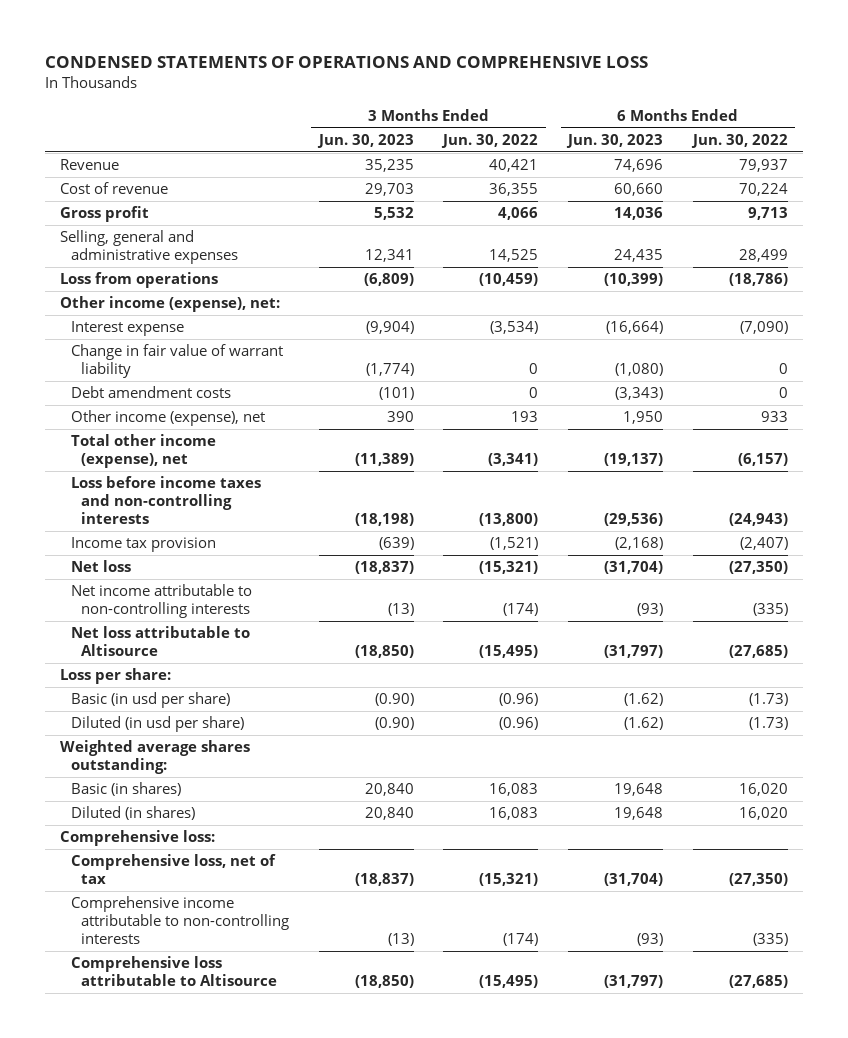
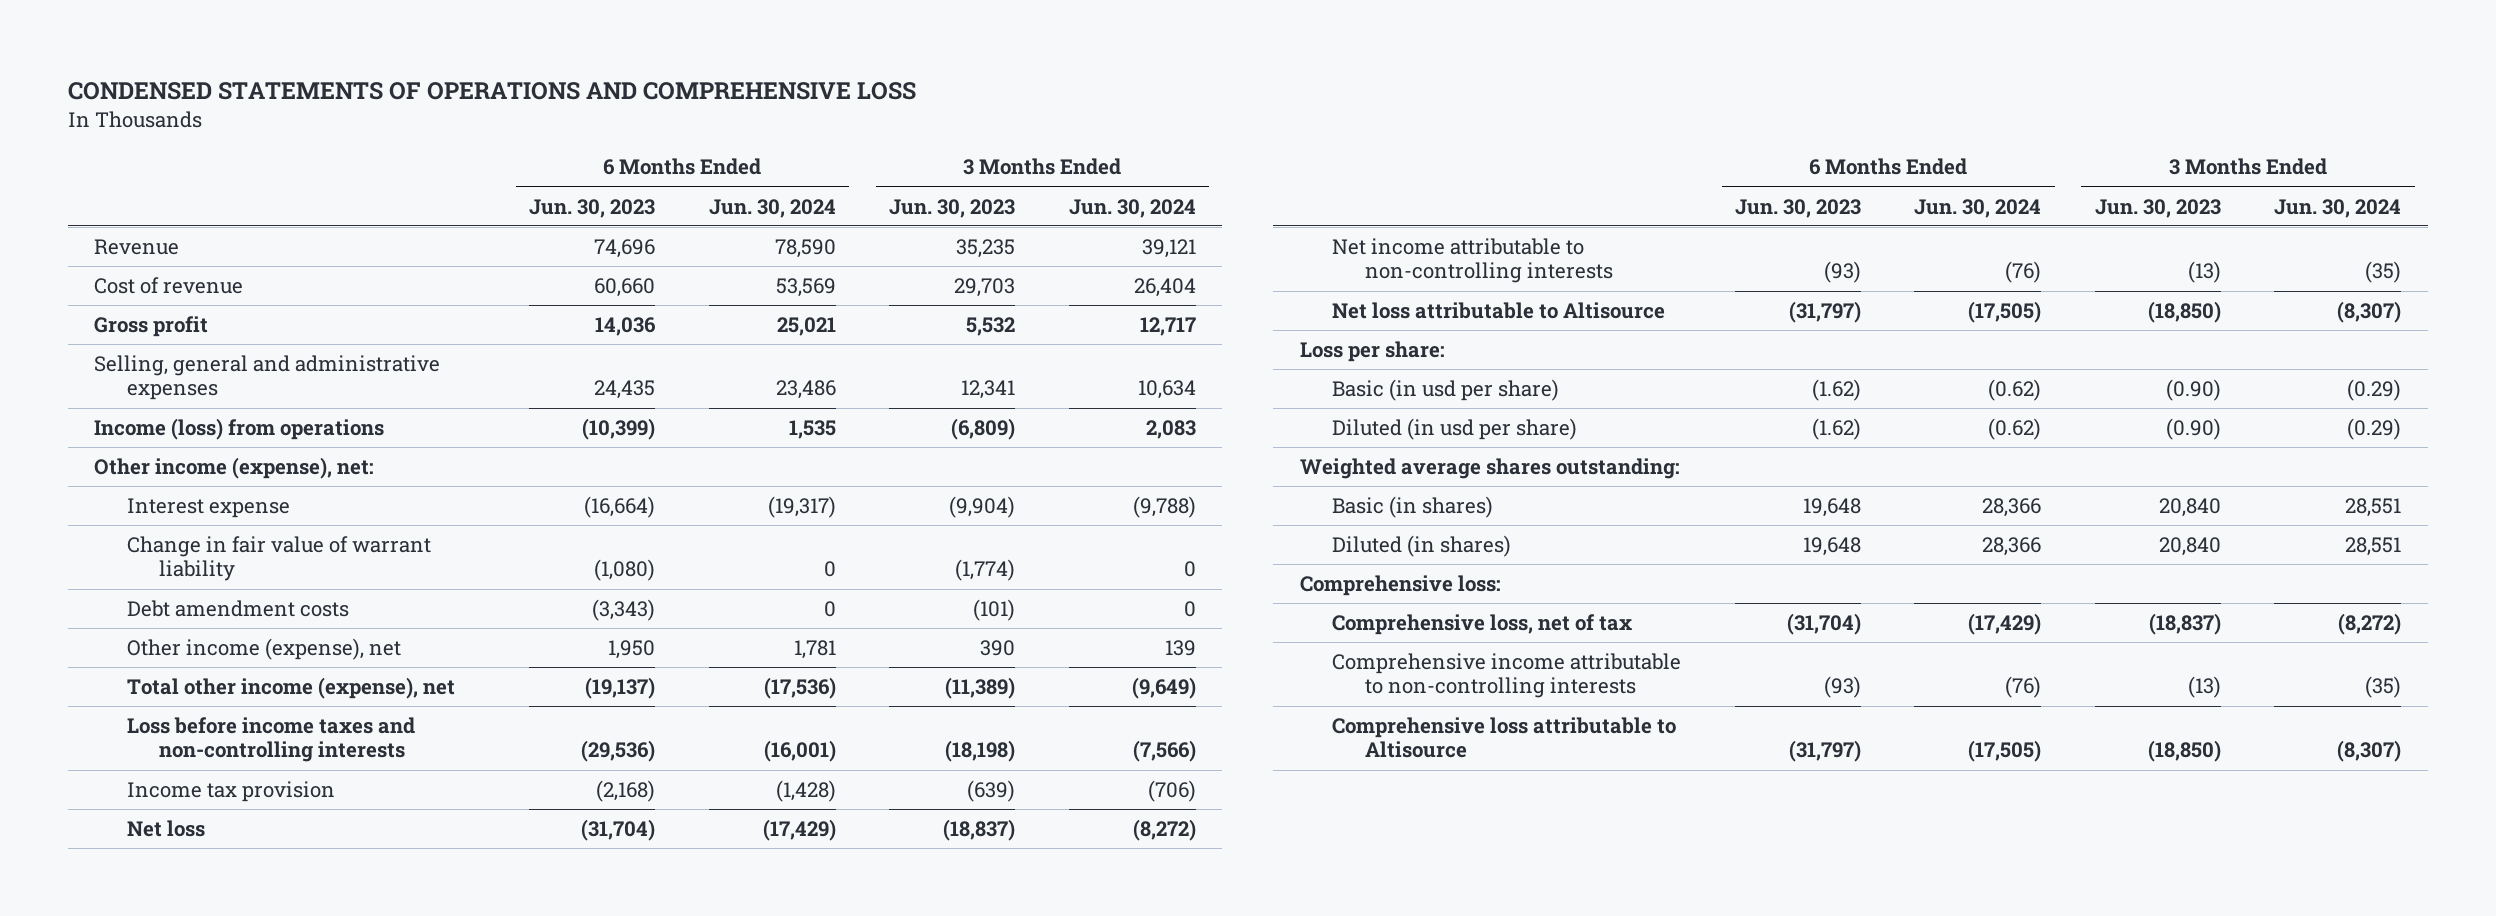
[441,133,539,148] Jun. 30, 2022 -> none
[690,133,788,148] Jun. 30, 2022 -> none
none -> [708,198,836,218] Jun. 30, 2024
none -> [1068,198,1196,218] Jun. 30, 2024
[60,272,219,289] Loss from operations -> [94,417,385,440] Income (loss) from operations

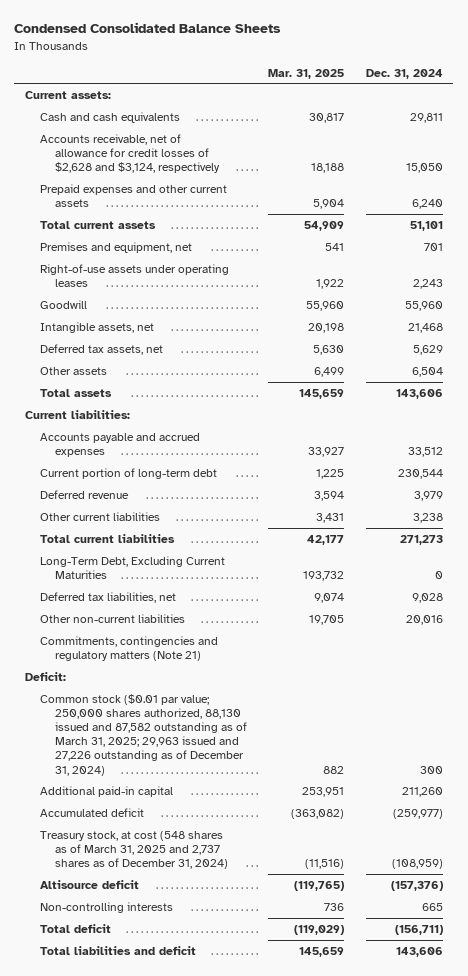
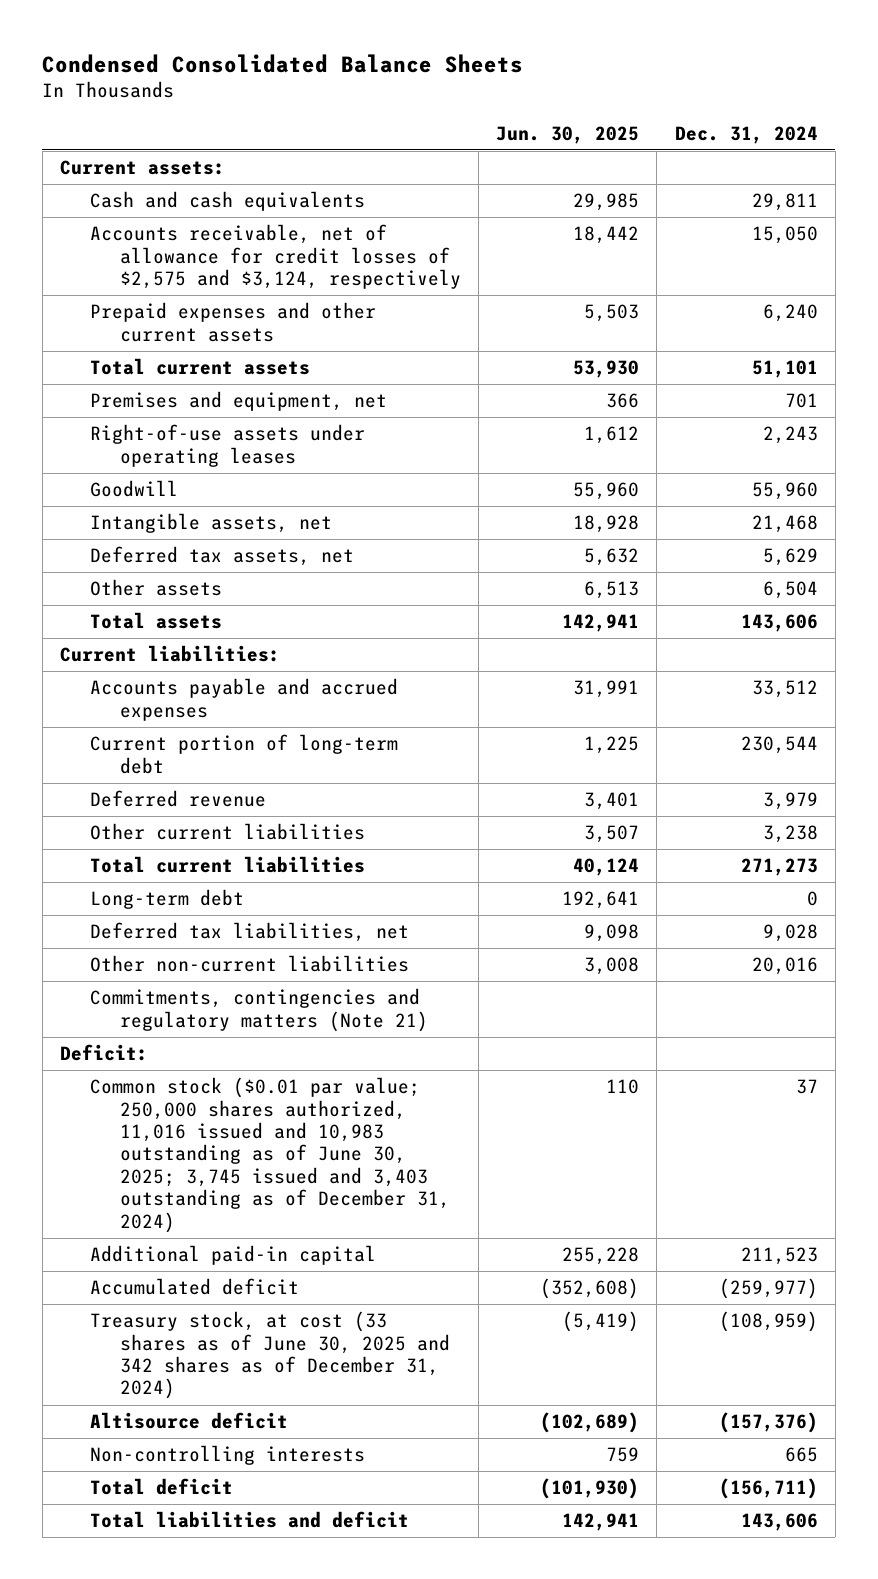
[268,68,345,79] Mar. 31, 2025 -> none
none -> [496,125,640,144] Jun. 30, 2025
[39,133,220,174] Accounts receivable, net of allowance for credit losses of $2,628 and $3,124, respectively -> [89,224,461,290] Accounts receivable, net of allowance for credit losses of $2,575 and $3,124, respectively
[39,555,225,580] Long-Term Debt, Excluding Current Maturities -> [89,889,244,910] Long-term debt
[39,693,247,776] Common stock ($0.01 par value; 250,000 shares authorized, 88,130 issued and 87,582 outstanding as of March 31, 2025; 29,963 issued and 27,226 outstanding as of December 31, 2024) -> [89,1077,450,1233] Common stock ($0.01 par value; 250,000 shares authorized, 11,016 issued and 10,983 outstanding as of June 30, 2025; 3,745 issued and 3,403 outstanding as of December 31, 2024)
[419,765,443,774] 300 -> [795,1079,818,1095] 37
[401,786,443,797] 211,260 -> [740,1247,818,1266] 211,523
[39,830,228,870] Treasury stock, at cost (548 shares as of March 31, 2025 and 2,737 shares as of December 31, 2024) -> [89,1311,450,1400] Treasury stock, at cost (33 shares as of June 30, 2025 and 342 shares as of December 31, 2024)

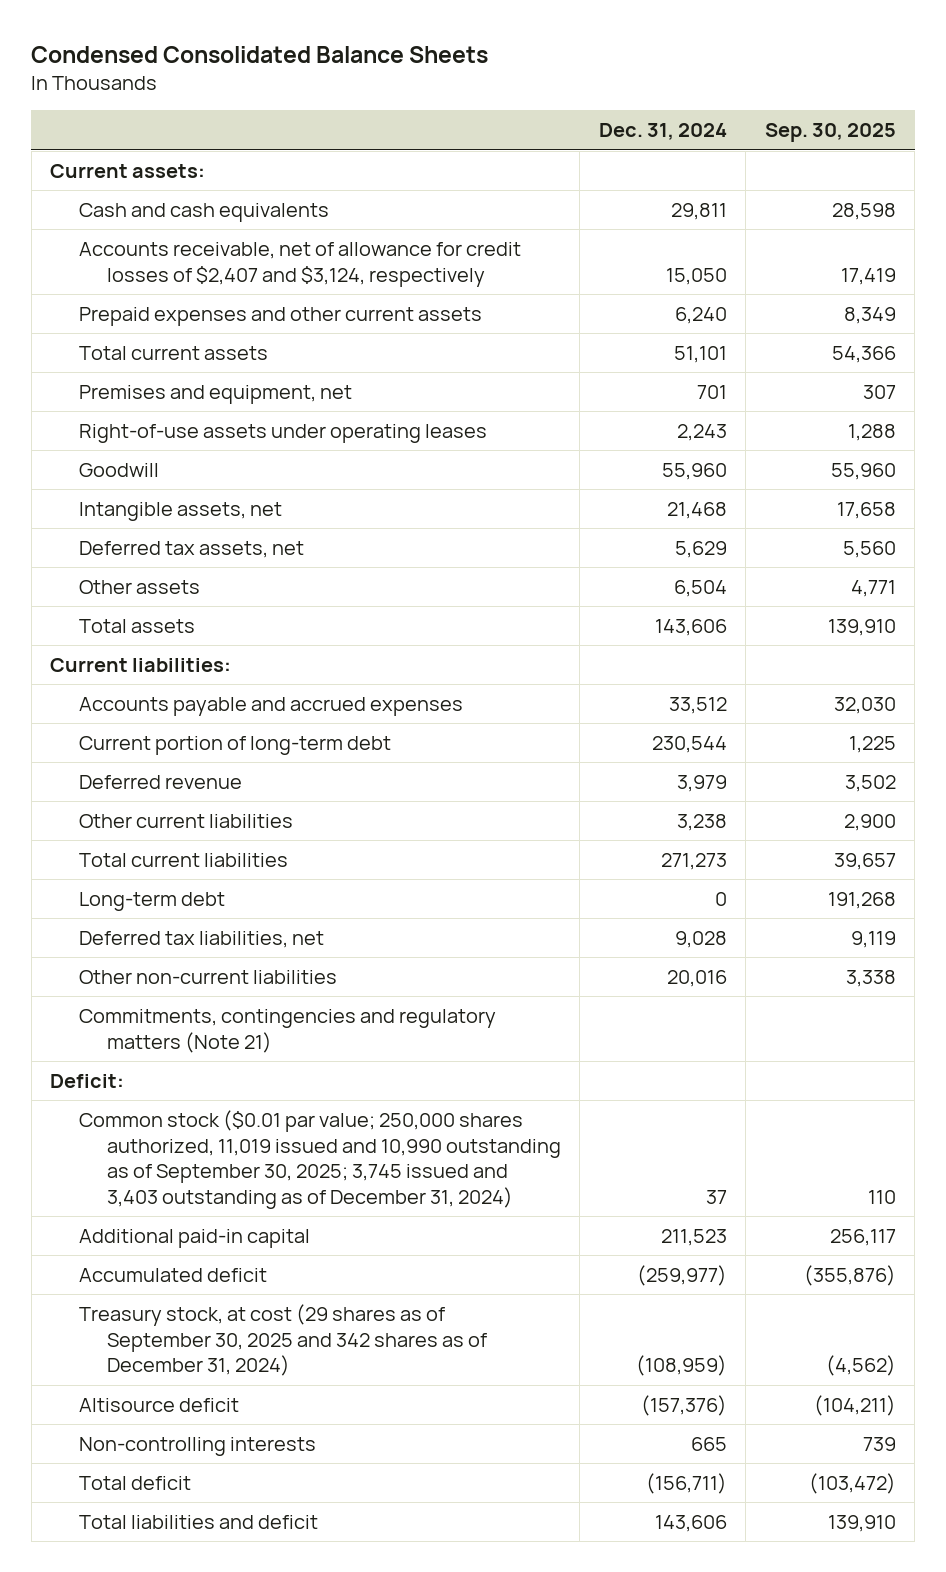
[496,125,640,144] Jun. 30, 2025 -> none
none -> [764,123,896,143] Sep. 30, 2025
[89,224,461,290] Accounts receivable, net of allowance for credit losses of $2,575 and $3,124, respectively -> [78,242,521,287] Accounts receivable, net of allowance for credit losses of $2,407 and $3,124, respectively
[89,1077,450,1233] Common stock ($0.01 par value; 250,000 shares authorized, 11,016 issued and 10,983 outstanding as of June 30, 2025; 3,745 issued and 3,403 outstanding as of December 31, 2024) -> [78,1110,561,1210] Common stock ($0.01 par value; 250,000 shares authorized, 11,019 issued and 10,990 outstanding as of September 30, 2025; 3,745 issued and 3,403 outstanding as of December 31, 2024)
[89,1311,450,1400] Treasury stock, at cost (33 shares as of June 30, 2025 and 342 shares as of December 31, 2024) -> [78,1304,487,1377] Treasury stock, at cost (29 shares as of September 30, 2025 and 342 shares as of December 31, 2024)

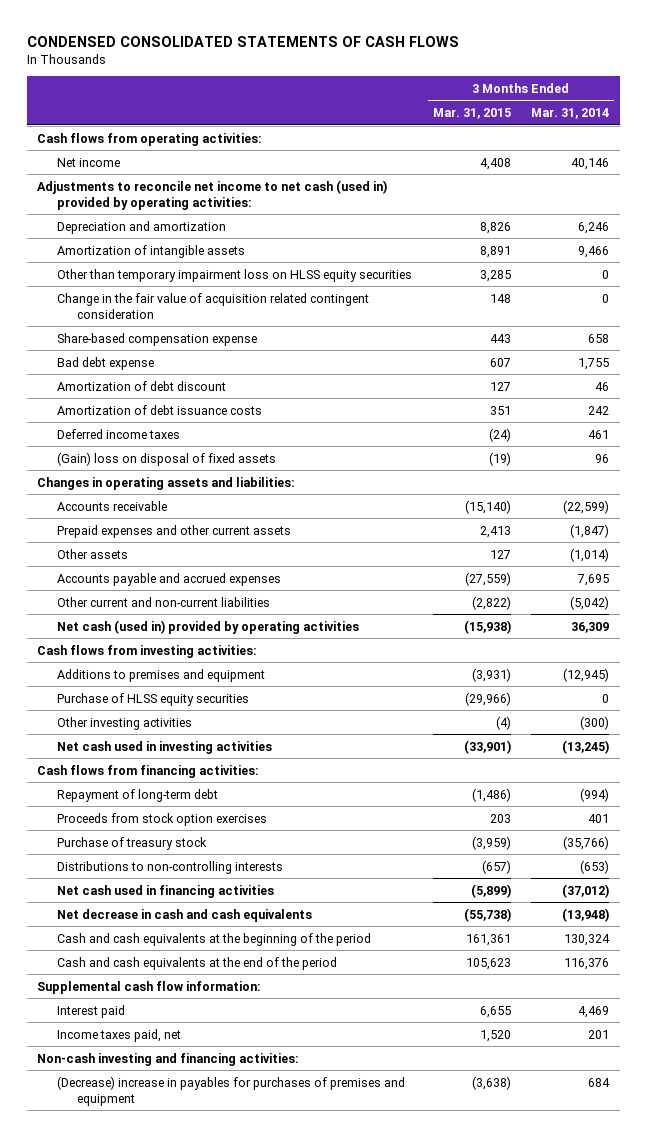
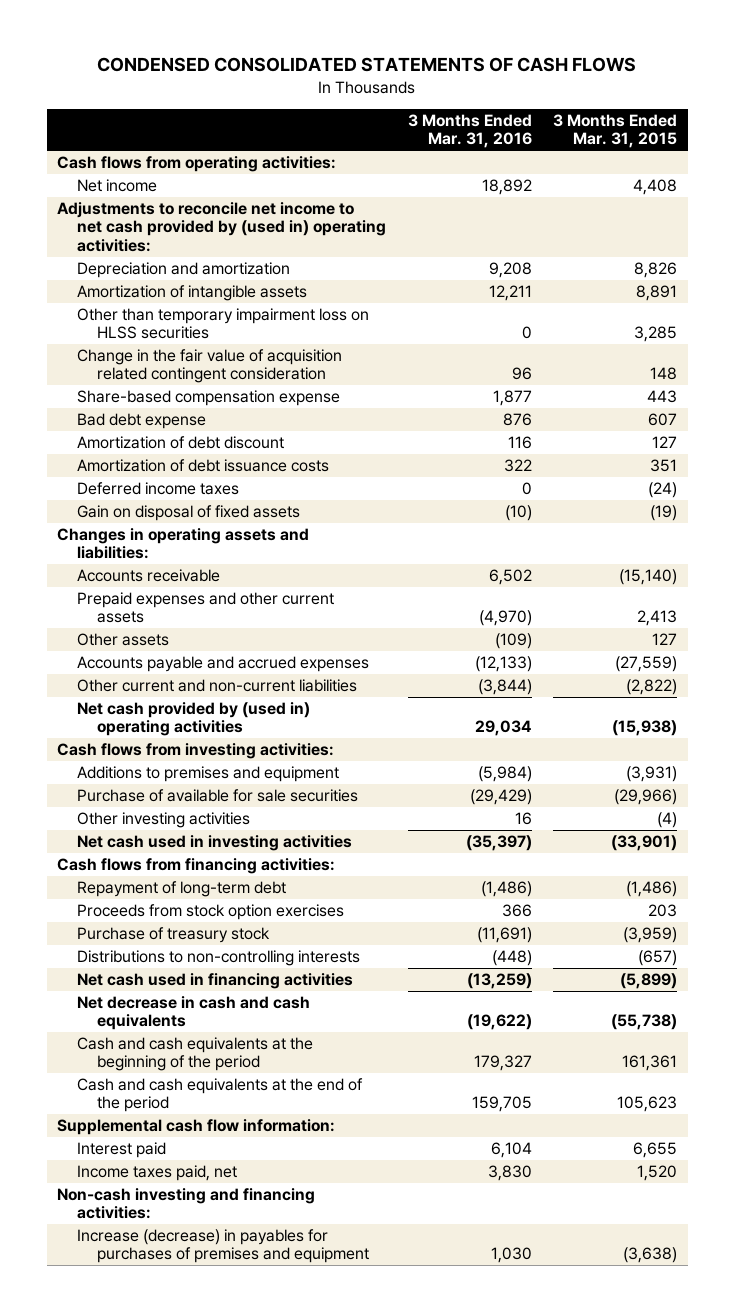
[531,108,610,120] Mar. 31, 2014 -> none
none -> [407,114,532,149] 3 Months Ended Mar. 31, 2016
[37,179,388,210] Adjustments to reconcile net income to net cash (used in) provided by operating activities: -> [57,202,386,252] Adjustments to reconcile net income to net cash provided by (used in) operating activities:
[57,268,413,282] Other than temporary impairment loss on HLSS equity securities -> [76,308,369,340] Other than temporary impairment loss on HLSS securities
[57,451,277,466] (Gain) loss on disposal of fixed assets -> [76,505,300,522] Gain on disposal of fixed assets
[57,619,360,634] Net cash (used in) provided by operating activities -> [76,702,310,737] Net cash provided by (used in) operating activities
[57,692,250,706] Purchase of HLSS equity securities -> [76,789,358,803] Purchase of available for sale securities
[57,1075,406,1106] (Decrease) increase in payables for purchases of premises and equipment -> [76,1229,369,1264] Increase (decrease) in payables for purchases of premises and equipment

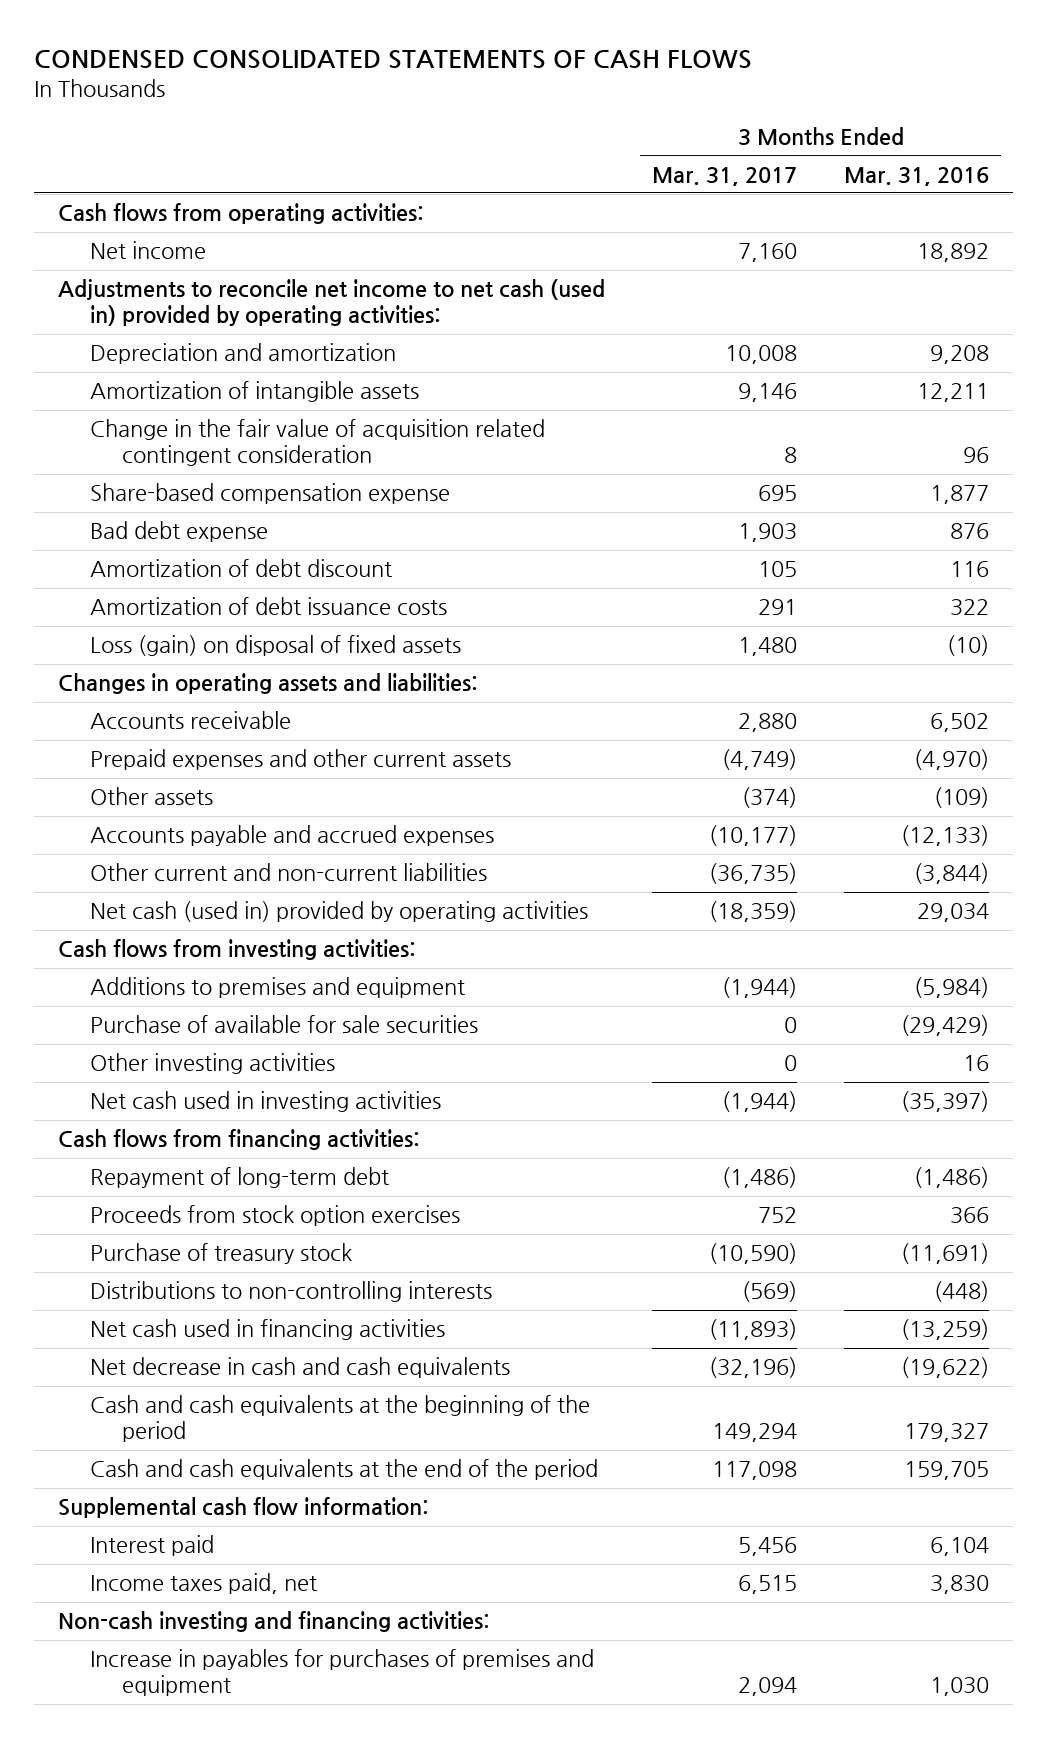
[553,114,678,149] 3 Months Ended Mar. 31, 2015 -> none
none -> [652,166,798,186] Mar. 31, 2017
[57,202,386,252] Adjustments to reconcile net income to net cash provided by (used in) operating activities: -> [57,279,605,327] Adjustments to reconcile net income to net cash (used in) provided by operating activities:
[76,308,369,340] Other than temporary impairment loss on HLSS securities -> none
[76,482,239,496] Deferred income taxes -> none
[76,505,300,522] Gain on disposal of fixed assets -> [90,635,462,657] Loss (gain) on disposal of fixed assets
[76,702,310,737] Net cash provided by (used in) operating activities -> [90,901,589,923] Net cash (used in) provided by operating activities
[76,1229,369,1264] Increase (decrease) in payables for purchases of premises and equipment -> [90,1649,595,1697] Increase in payables for purchases of premises and equipment

